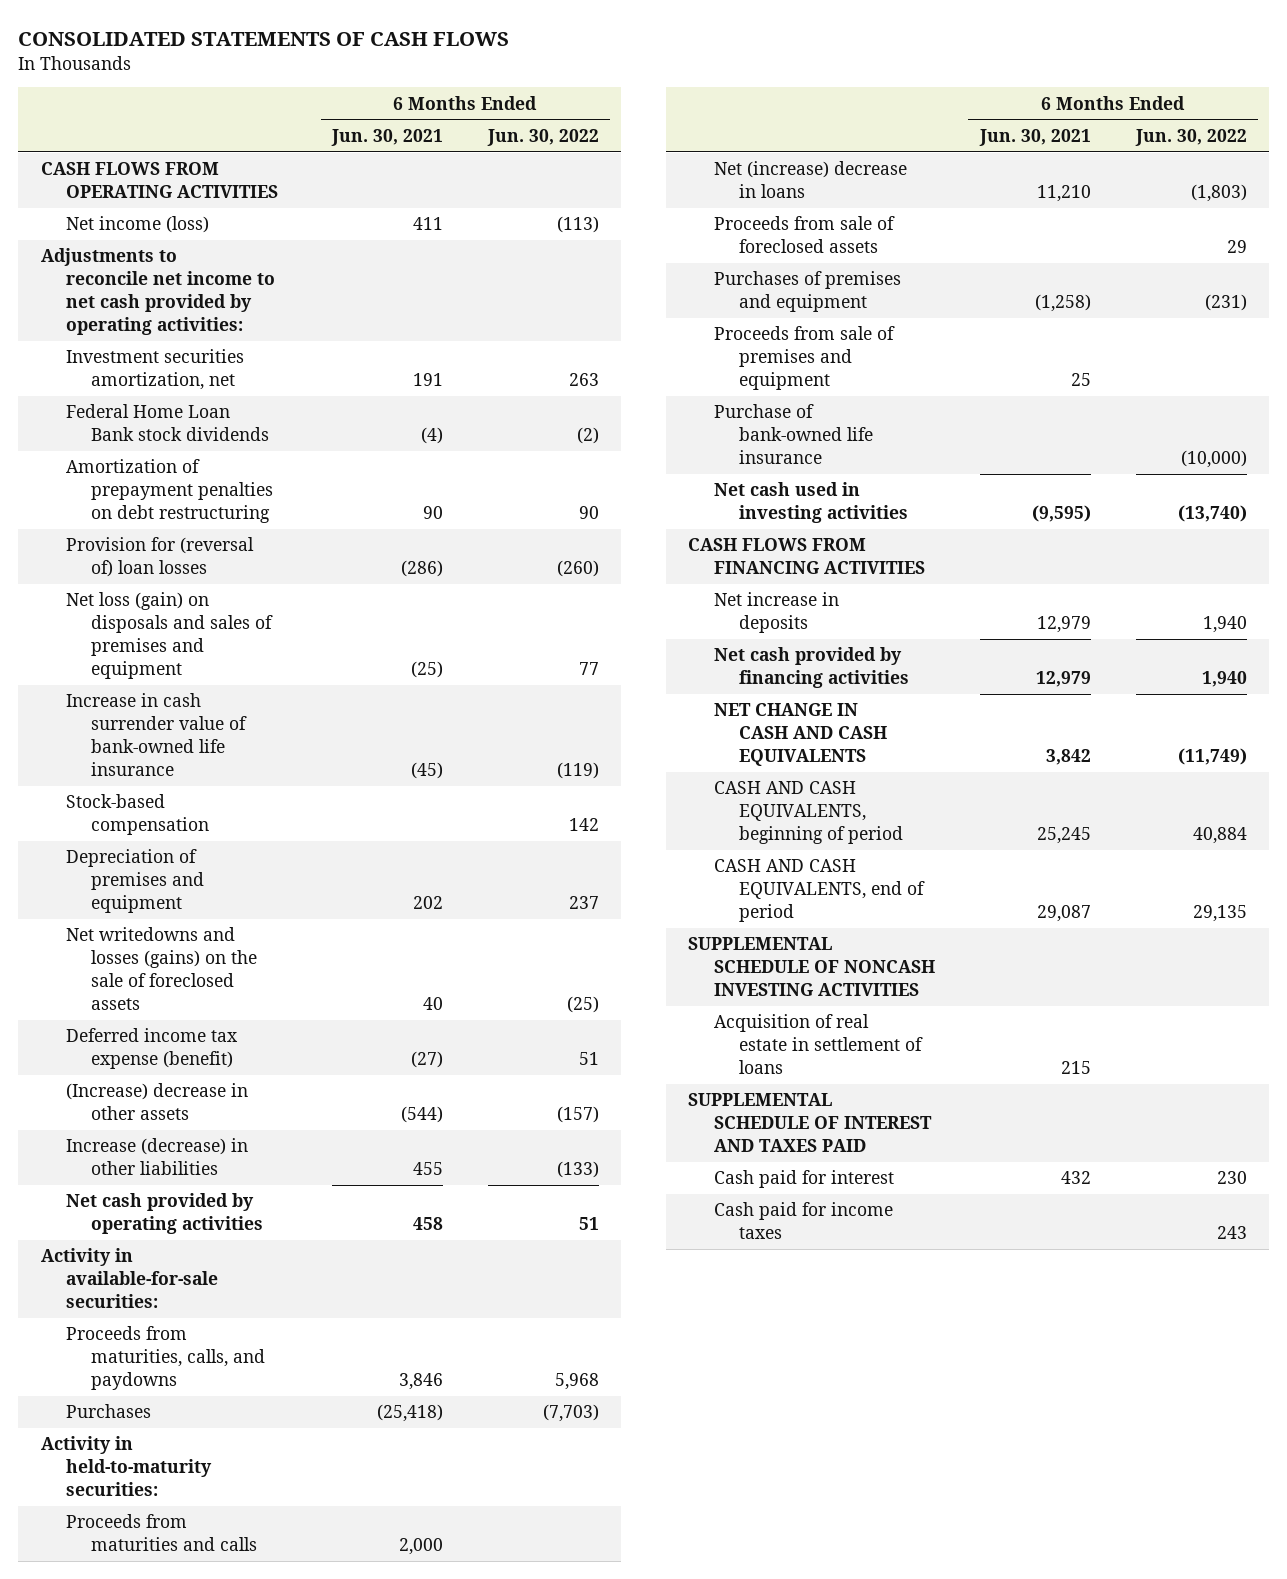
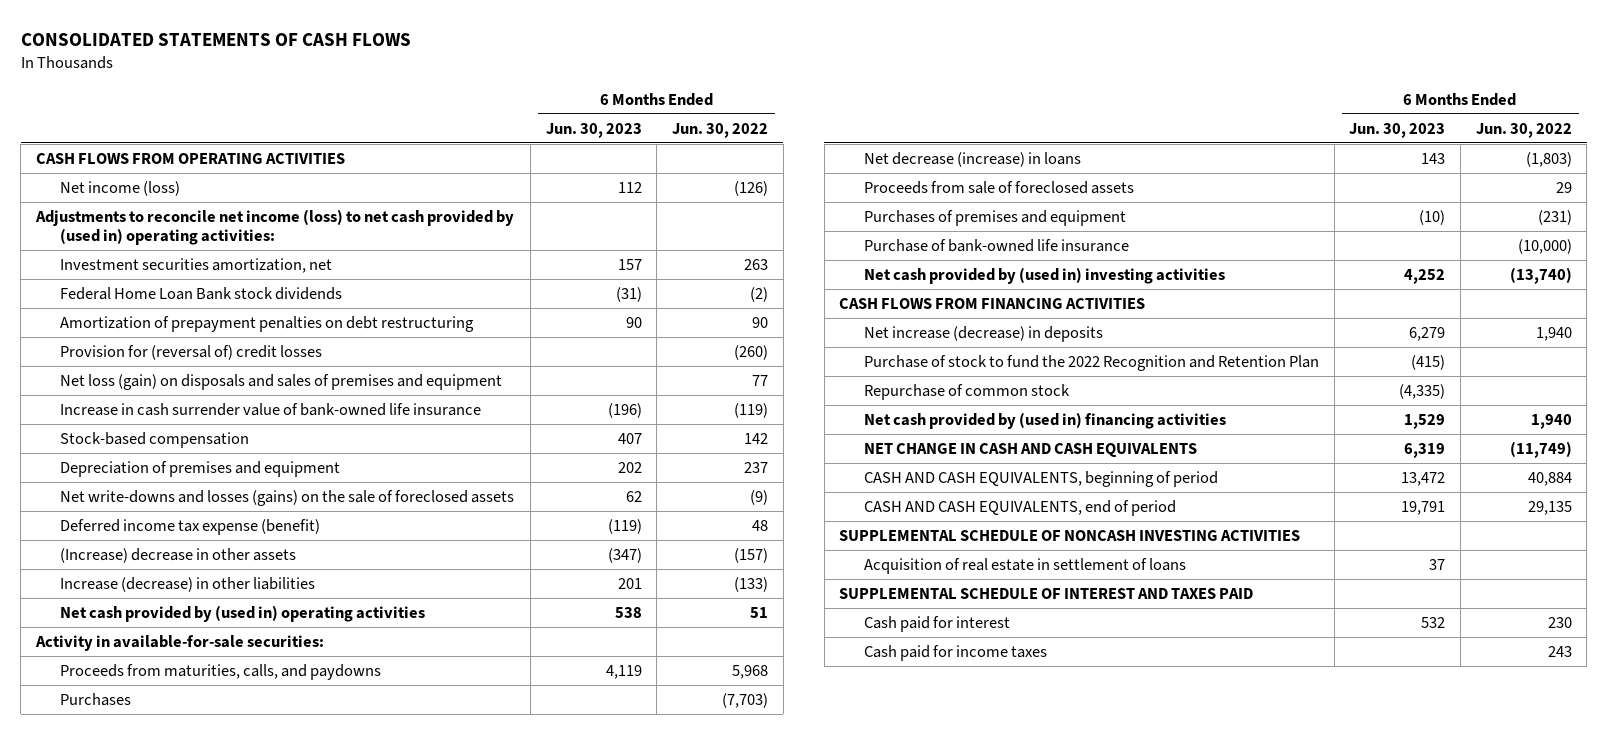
[330,129,443,147] Jun. 30, 2021 -> none
none -> [545,122,642,138] Jun. 30, 2023
[556,216,599,234] (113) -> [733,180,768,196] (126)
[40,248,275,336] Adjustments to reconcile net income to net cash provided by operating activities: -> [34,208,514,246] Adjustments to reconcile net income (loss) to net cash provided by (used in) operating activities:
[65,537,254,578] Provision for (reversal of) loan losses -> [60,344,323,360] Provision for (reversal of) credit losses
[65,927,258,1011] Net writedowns and losses (gains) on the sale of foreclosed assets -> [60,489,515,506] Net write-downs and losses (gains) on the sale of foreclosed assets
[566,996,599,1014] (25) -> [749,489,768,505] (9)
[578,1052,599,1066] 51 -> [751,519,768,531] 48
[65,1193,264,1235] Net cash provided by operating activities -> [60,604,426,622] Net cash provided by (used in) operating activities
[40,1436,212,1497] Activity in held-to-maturity securities: -> none
[65,1514,258,1552] Proceeds from maturities and calls -> none
[713,161,907,199] Net (increase) decrease in loans -> [864,151,1082,167] Net decrease (increase) in loans
[713,326,895,391] Proceeds from sale of premises and equipment -> none
[713,482,908,524] Net cash used in investing activities -> [864,266,1226,284] Net cash provided by (used in) investing activities
[713,592,839,634] Net increase in deposits -> [864,325,1104,342] Net increase (decrease) in deposits
none -> [864,354,1320,371] Purchase of stock to fund the 2022 Recognition and Retention Plan
none -> [864,383,1071,400] Repurchase of common stock
[713,647,909,689] Net cash provided by financing activities -> [864,411,1227,429] Net cash provided by (used in) financing activities

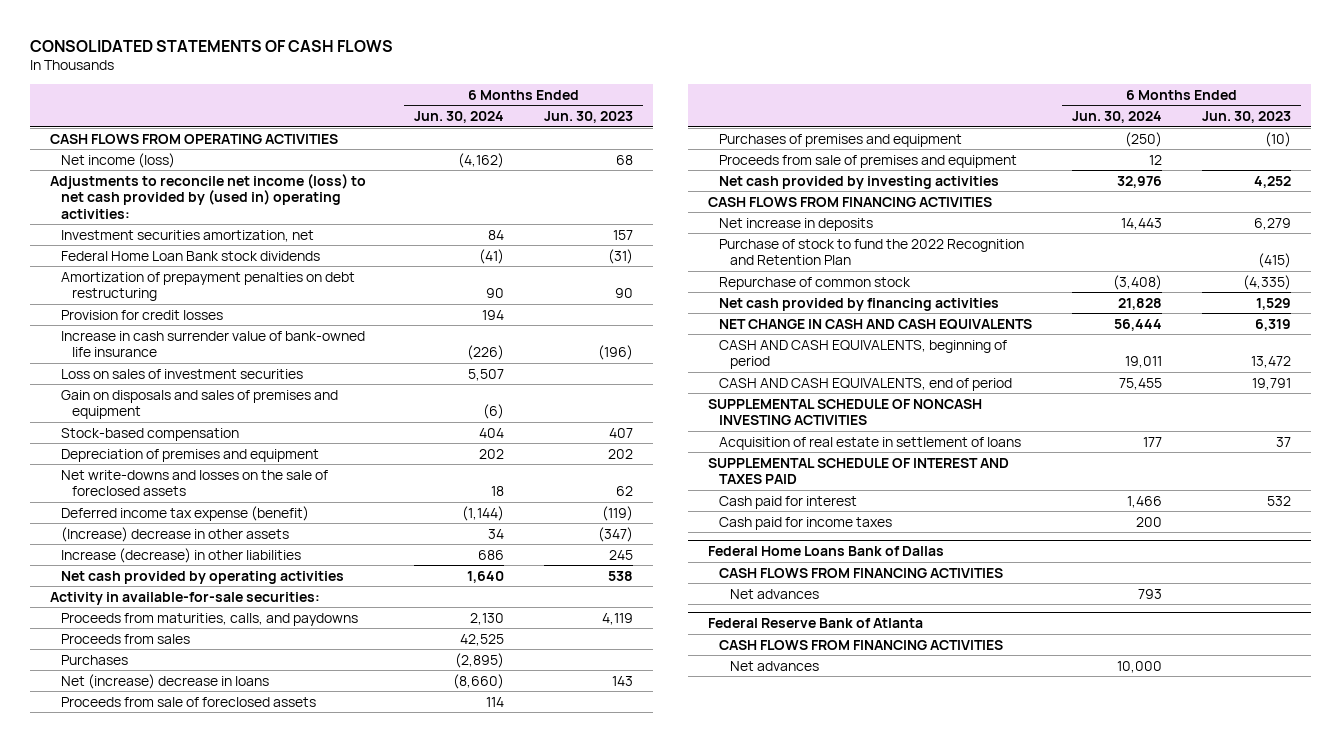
[671,122,768,138] Jun. 30, 2022 -> none
none -> [414,111,505,124] Jun. 30, 2024
[617,181,642,193] 112 -> [616,154,634,165] 68
[60,373,503,390] Net loss (gain) on disposals and sales of premises and equipment -> none
[60,344,323,360] Provision for (reversal of) credit losses -> [60,309,223,320] Provision for credit losses
none -> [60,368,303,379] Loss on sales of investment securities
none -> [60,389,338,420] Gain on disposals and sales of premises and equipment
[60,489,515,506] Net write-downs and losses (gains) on the sale of foreclosed assets -> [60,469,328,497] Net write-downs and losses on the sale of foreclosed assets
[617,577,642,589] 201 -> [609,549,634,560] 245
[60,604,426,622] Net cash provided by (used in) operating activities -> [60,570,344,584] Net cash provided by operating activities
none -> [60,633,190,644] Proceeds from sales
[864,151,1082,167] Net decrease (increase) in loans -> [60,673,269,689] Net (increase) decrease in loans
[864,238,1130,252] Purchase of bank-owned life insurance -> none
none -> [718,154,1017,168] Proceeds from sale of premises and equipment
[864,266,1226,284] Net cash provided by (used in) investing activities -> [718,175,999,189] Net cash provided by investing activities
[864,325,1104,342] Net increase (decrease) in deposits -> [718,217,873,231] Net increase in deposits
[864,411,1227,429] Net cash provided by (used in) financing activities -> [718,297,999,311] Net cash provided by financing activities
none -> [707,545,944,556] Federal Home Loans Bank of Dallas
none -> [718,567,1003,578] CASH FLOWS FROM FINANCING ACTIVITIES
none -> [729,588,819,599] Net advances
none -> [707,617,923,628] Federal Reserve Bank of Atlanta
none -> [718,639,1003,650] CASH FLOWS FROM FINANCING ACTIVITIES
none -> [729,660,819,671] Net advances

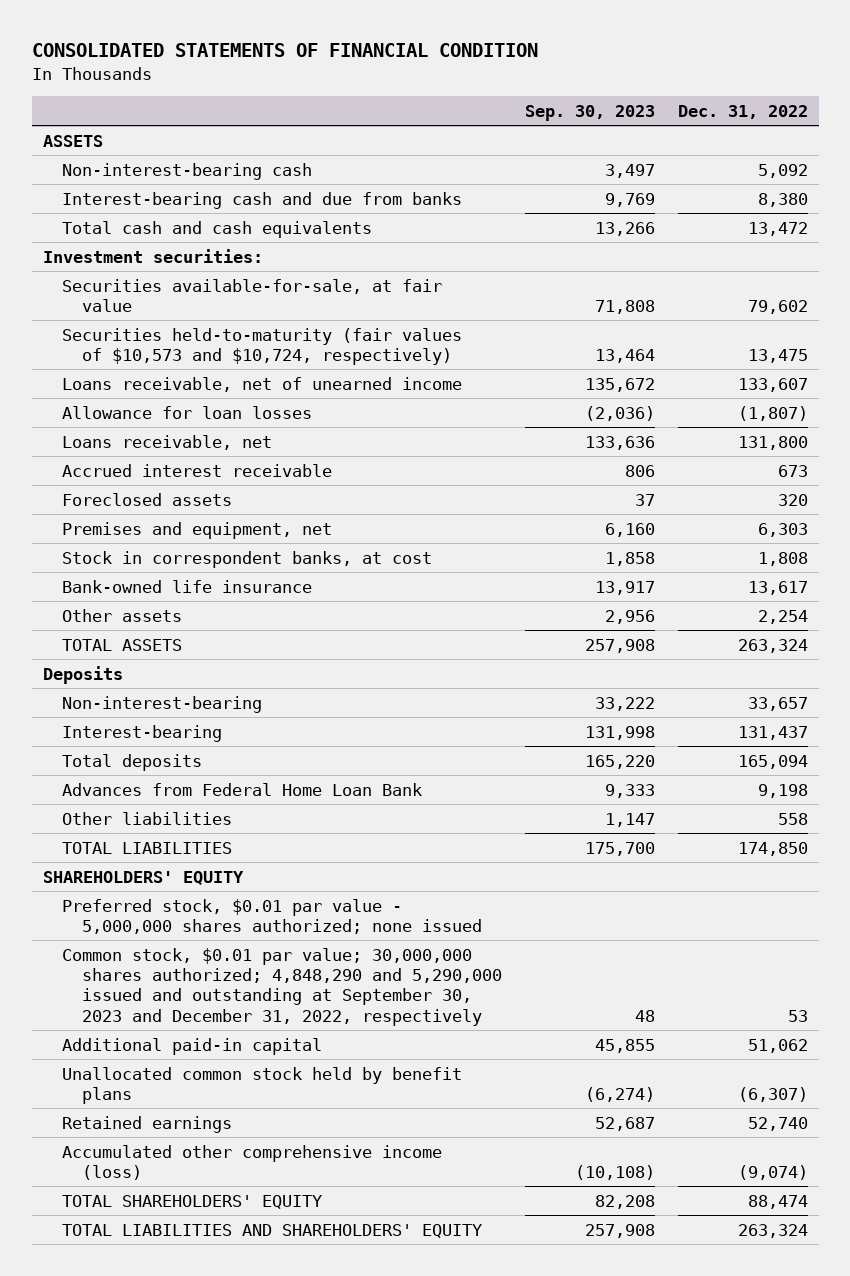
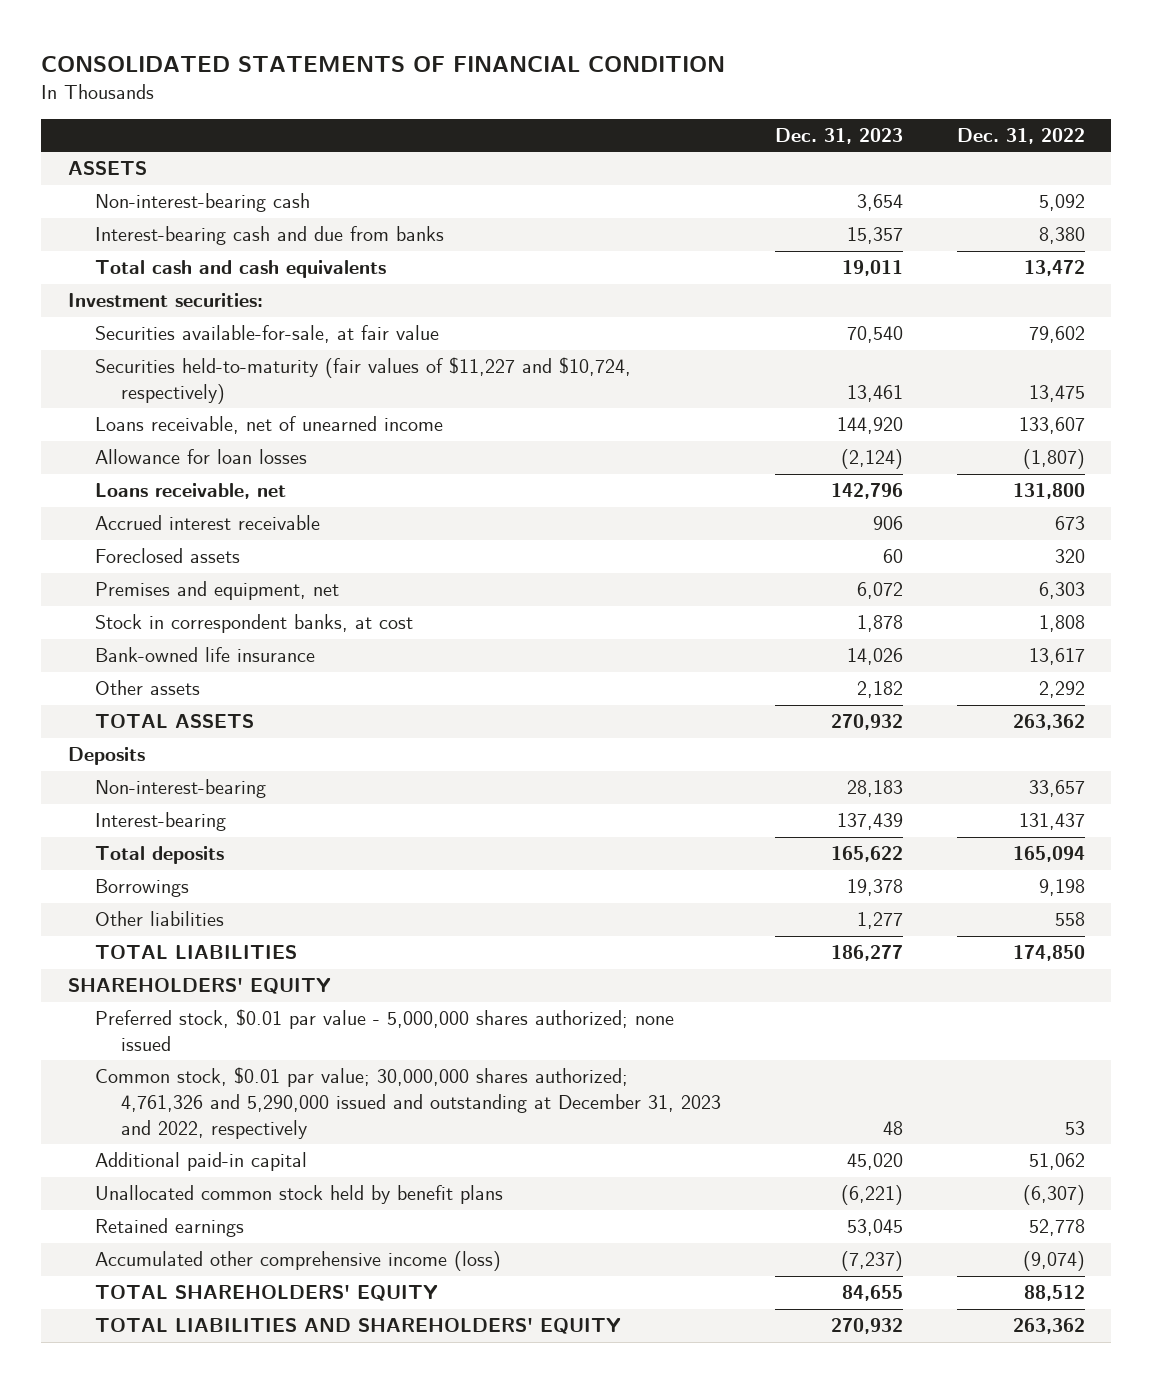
[524,104,655,121] Sep. 30, 2023 -> none
none -> [774,128,903,145] Dec. 31, 2023
[62,327,463,365] Securities held-to-maturity (fair values of $10,573 and $10,724, respectively) -> [94,357,631,404] Securities held-to-maturity (fair values of $11,227 and $10,724, respectively)
[757,609,808,624] 2,254 -> [1038,681,1085,699] 2,292
[737,638,808,653] 263,324 -> [1012,714,1085,731] 263,362
[62,782,423,796] Advances from Federal Home Loan Bank -> [94,879,189,898] Borrowings
[62,947,502,1026] Common stock, $0.01 par value; 30,000,000 shares authorized; 4,848,290 and 5,290,000 issued and outstanding at September 30, 2023 and December 31, 2022, respectively -> [94,1067,722,1139] Common stock, $0.01 par value; 30,000,000 shares authorized; 4,761,326 and 5,290,000 issued and outstanding at December 31, 2023 and 2022, respectively
[747,1116,808,1131] 52,740 -> [1028,1219,1085,1237] 52,778
[747,1194,808,1209] 88,474 -> [1023,1285,1085,1302] 88,512
[737,1223,808,1238] 263,324 -> [1012,1318,1085,1335] 263,362

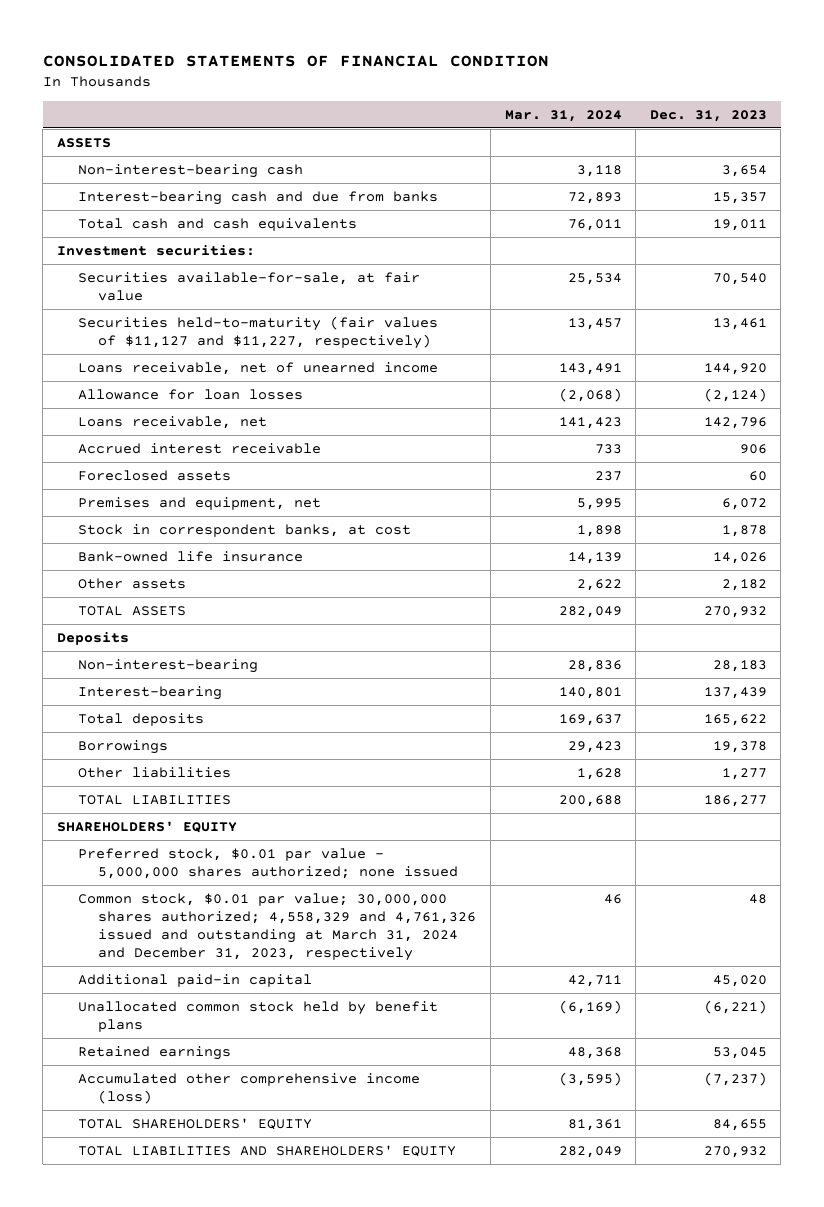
[956,128,1085,145] Dec. 31, 2022 -> none
none -> [504,110,622,123] Mar. 31, 2024
[94,357,631,404] Securities held-to-maturity (fair values of $11,227 and $10,724, respectively) -> [77,315,438,349] Securities held-to-maturity (fair values of $11,127 and $11,227, respectively)
[94,1067,722,1139] Common stock, $0.01 par value; 30,000,000 shares authorized; 4,761,326 and 5,290,000 issued and outstanding at December 31, 2023 and 2022, respectively -> [77,892,477,962] Common stock, $0.01 par value; 30,000,000 shares authorized; 4,558,329 and 4,761,326 issued and outstanding at March 31, 2024 and December 31, 2023, respectively

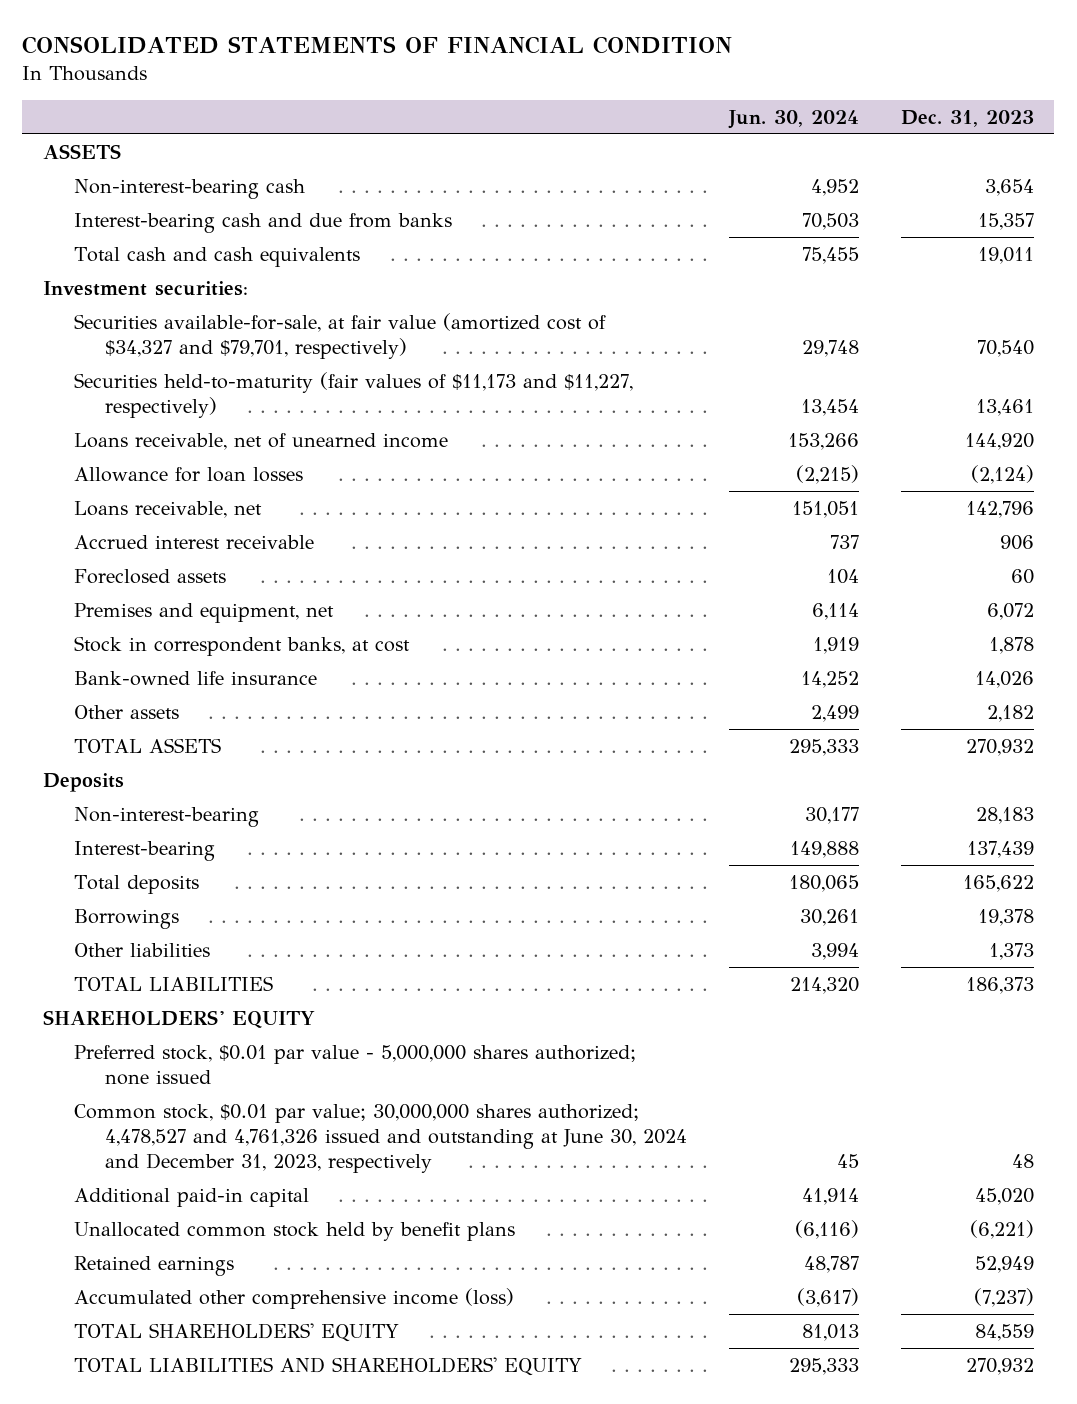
[504,110,622,123] Mar. 31, 2024 -> none
none -> [727,109,859,129] Jun. 30, 2024
[77,271,420,301] Securities available-for-sale, at fair value -> [74,312,607,360] Securities available-for-sale, at fair value (amortized cost of $34,327 and $79,701, respectively)
[77,315,438,349] Securities held-to-maturity (fair values of $11,127 and $11,227, respectively) -> [74,371,634,419] Securities held-to-maturity (fair values of $11,173 and $11,227, respectively)
[721,767,767,780] 1,277 -> [988,942,1034,960] 1,373
[703,794,767,807] 186,277 -> [965,976,1034,994] 186,373
[77,892,477,962] Common stock, $0.01 par value; 30,000,000 shares authorized; 4,558,329 and 4,761,326 issued and outstanding at March 31, 2024 and December 31, 2023, respectively -> [74,1103,688,1174] Common stock, $0.01 par value; 30,000,000 shares authorized; 4,478,527 and 4,761,326 issued and outstanding at June 30, 2024 and December 31, 2023, respectively
[712,1046,767,1059] 53,045 -> [974,1255,1034,1273] 52,949
[712,1118,767,1131] 84,655 -> [974,1323,1034,1341] 84,559

